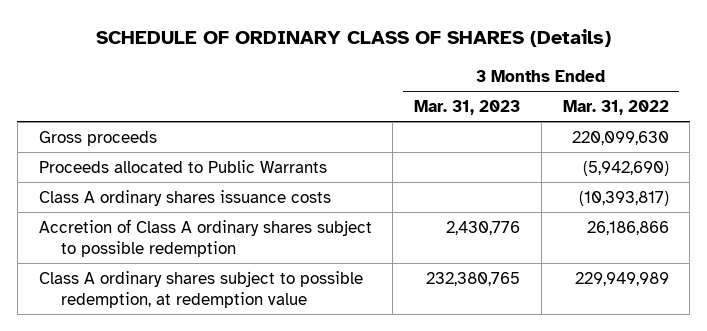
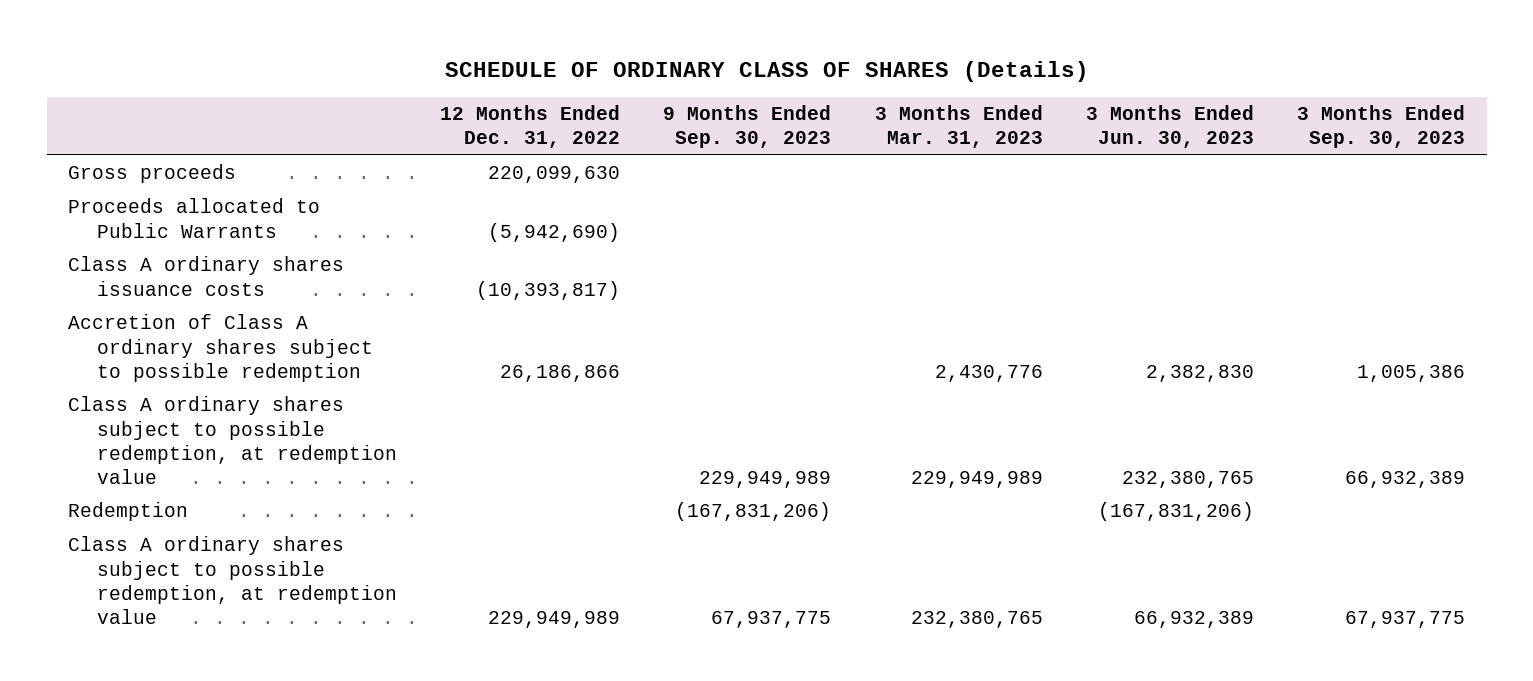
[562,100,669,116] Mar. 31, 2022 -> none
none -> [439,105,620,149] 12 Months Ended Dec. 31, 2022
none -> [663,105,832,149] 9 Months Ended Sep. 30, 2023
none -> [1085,105,1254,149] 3 Months Ended Jun. 30, 2023
none -> [1297,105,1466,149] 3 Months Ended Sep. 30, 2023
none -> [68,396,397,485] Class A ordinary shares subject to possible redemption, at redemption value
none -> [68,502,189,522] Redemption

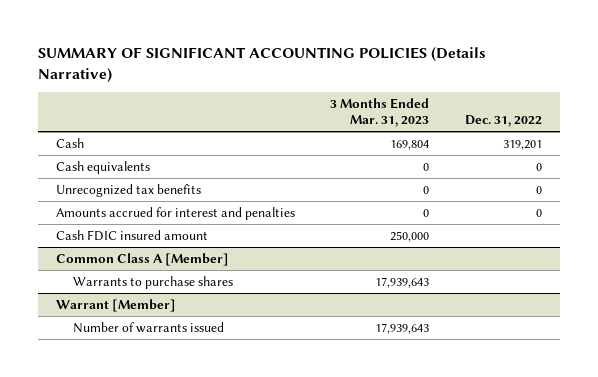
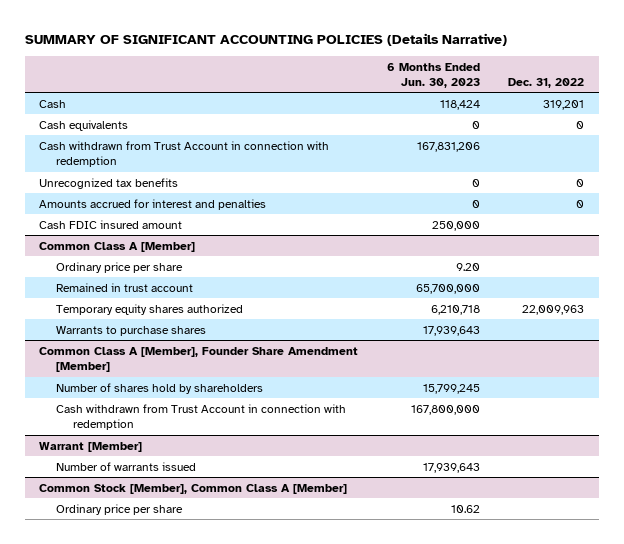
[330,98,430,128] 3 Months Ended Mar. 31, 2023 -> none
none -> [386,62,480,88] 6 Months Ended Jun. 30, 2023
none -> [39,140,330,167] Cash withdrawn from Trust Account in connection with redemption
none -> [56,261,184,273] Ordinary price per share
none -> [56,282,194,292] Remained in trust account
none -> [56,303,244,315] Temporary equity shares authorized
none -> [39,346,359,372] Common Class A [Member], Founder Share Amendment [Member]
none -> [56,382,264,394] Number of shares hold by shareholders
none -> [56,403,347,430] Cash withdrawn from Trust Account in connection with redemption
none -> [39,483,348,494] Common Stock [Member], Common Class A [Member]
none -> [56,503,184,515] Ordinary price per share

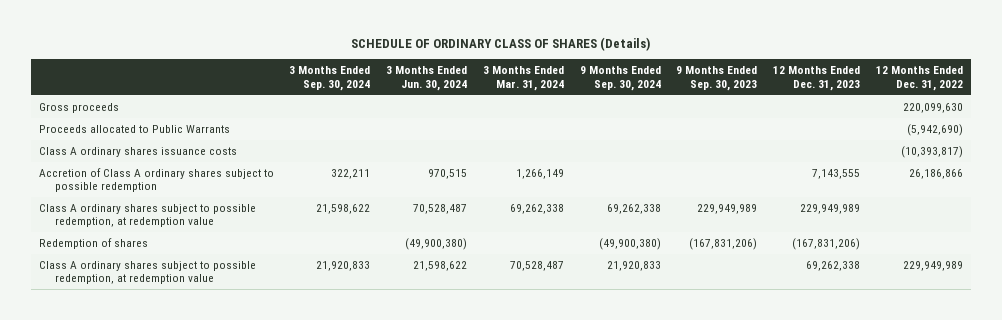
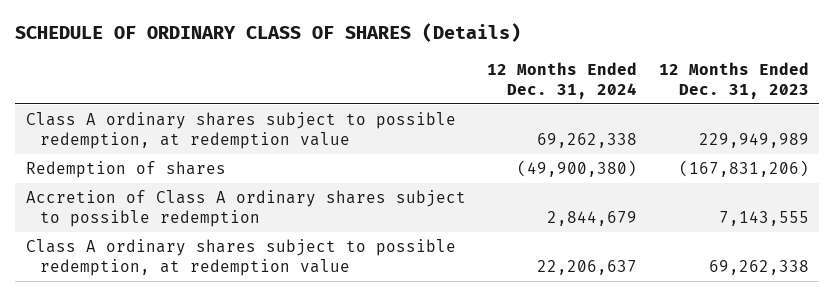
[289,66,371,91] 3 Months Ended Sep. 30, 2024 -> none
[386,66,468,91] 3 Months Ended Jun. 30, 2024 -> none
[482,66,564,91] 3 Months Ended Mar. 31, 2024 -> none
[579,66,661,91] 9 Months Ended Sep. 30, 2024 -> none
[676,66,758,91] 9 Months Ended Sep. 30, 2023 -> none
[875,66,963,91] 12 Months Ended Dec. 31, 2022 -> none
none -> [487,61,638,99] 12 Months Ended Dec. 31, 2024
[38,102,119,113] Gross proceeds -> none
[38,124,230,133] Proceeds allocated to Public Warrants -> none
[38,146,237,157] Class A ordinary shares issuance costs -> none
[38,167,274,193] Accretion of Class A ordinary shares subject to possible redemption -> [25,189,466,227] Accretion of Class A ordinary shares subject to possible redemption

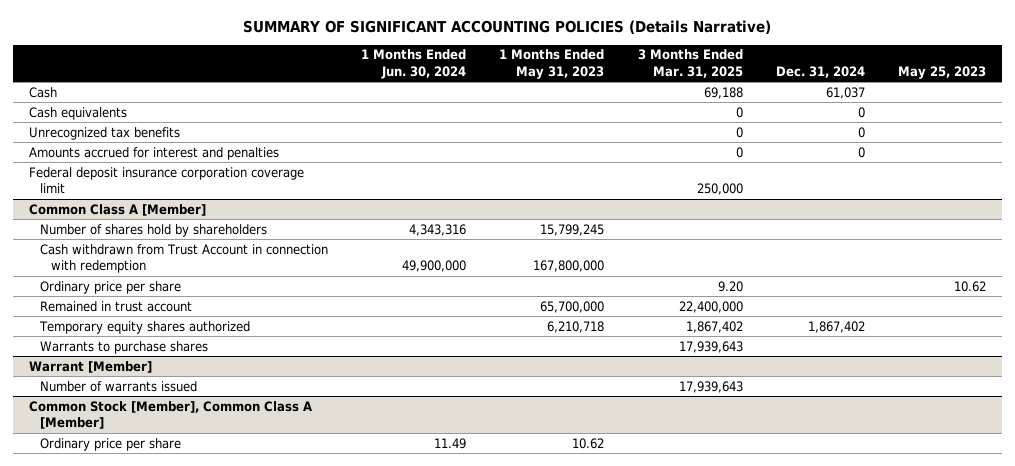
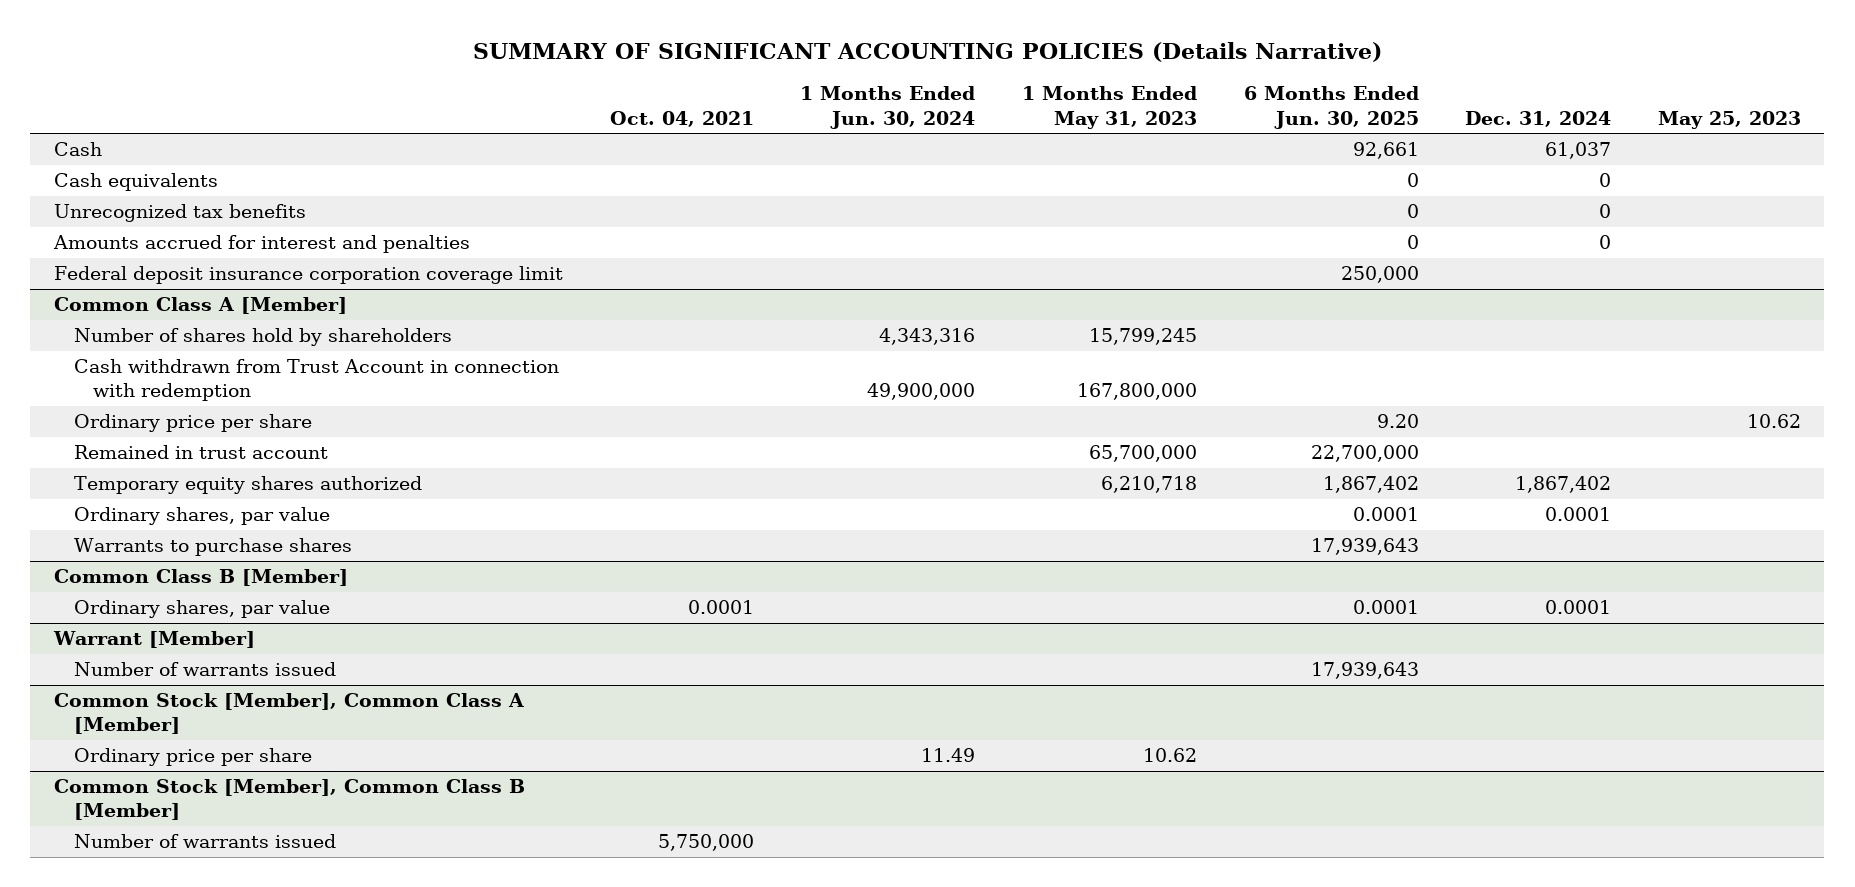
[637,49,743,78] 3 Months Ended Mar. 31, 2025 -> none
none -> [609,110,754,127] Oct. 04, 2021
none -> [1243,86,1419,129] 6 Months Ended Jun. 30, 2025
none -> [73,507,330,526] Ordinary shares, par value
none -> [53,569,348,587] Common Class B [Member]
none -> [73,600,330,619] Ordinary shares, par value
none -> [53,779,525,821] Common Stock [Member], Common Class B [Member]
none -> [73,834,336,849] Number of warrants issued

